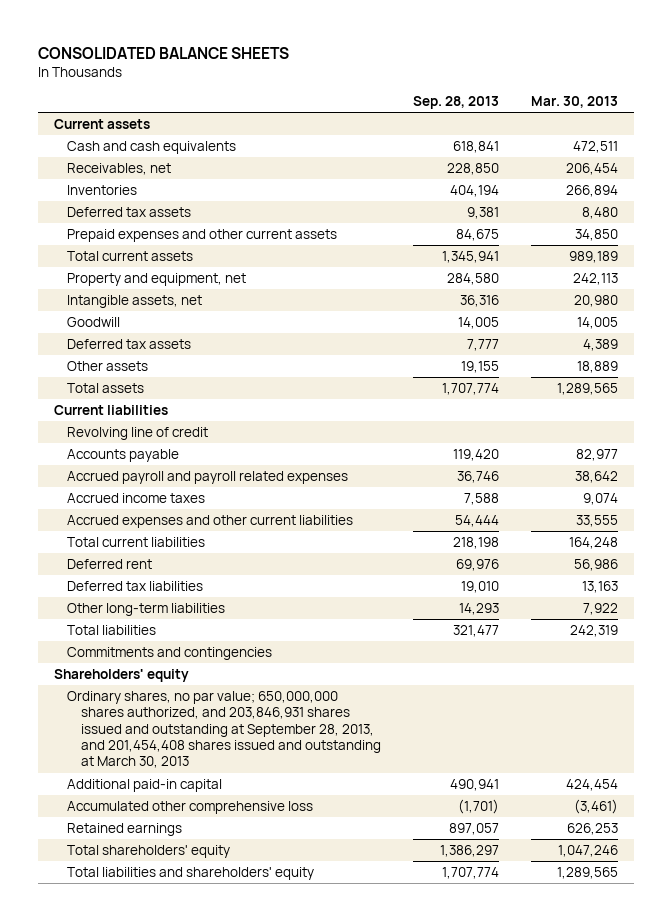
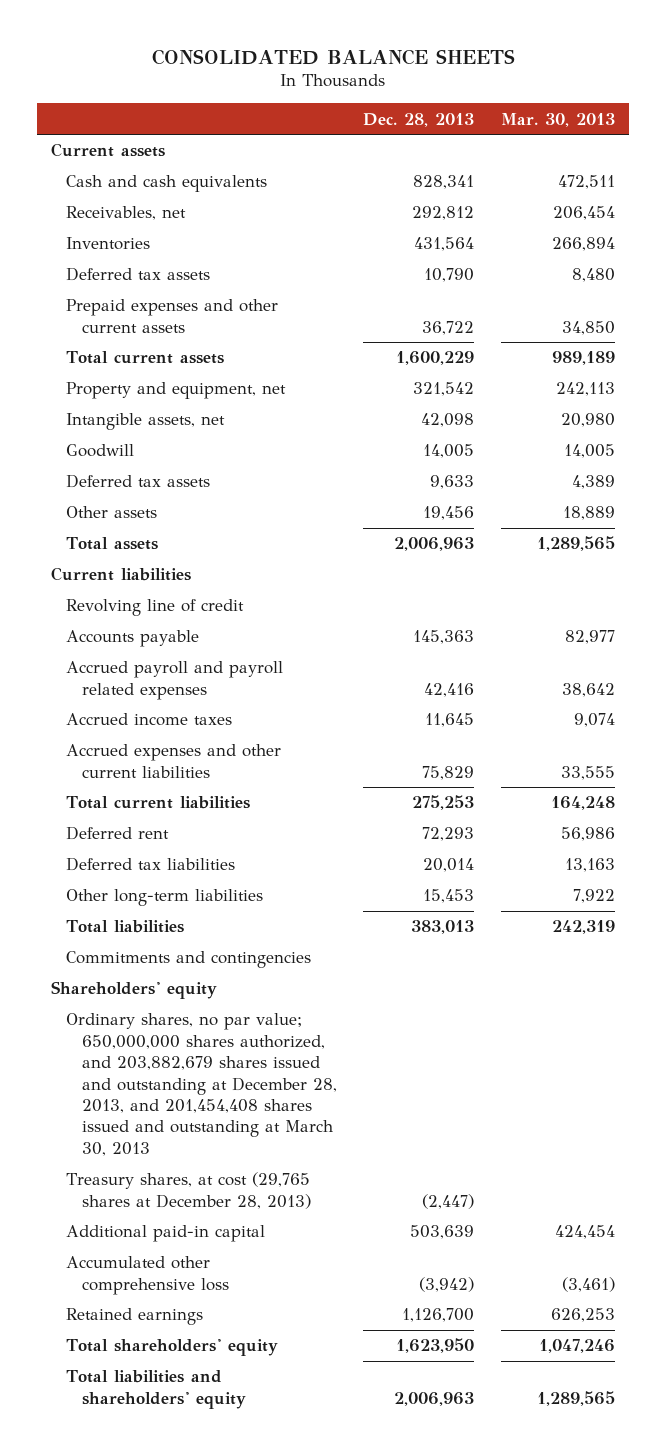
[412,95,499,109] Sep. 28, 2013 -> none
none -> [363,112,475,127] Dec. 28, 2013
[67,691,381,769] Ordinary shares, no par value; 650,000,000 shares authorized, and 203,846,931 shares issued and outstanding at September 28, 2013, and 201,454,408 shares issued and outstanding at March 30, 2013 -> [66,1013,337,1156] Ordinary shares, no par value; 650,000,000 shares authorized, and 203,882,679 shares issued and outstanding at December 28, 2013, and 201,454,408 shares issued and outstanding at March 30, 2013
none -> [66,1172,311,1209] Treasury shares, at cost (29,765 shares at December 28, 2013)

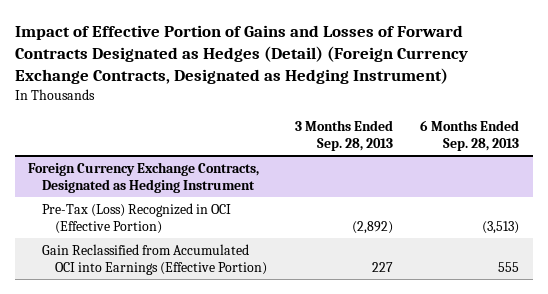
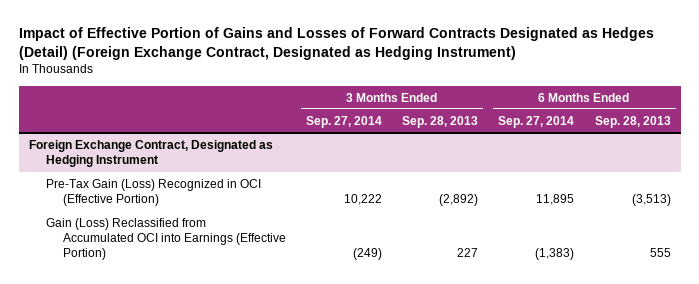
[14,24,468,84] Impact of Effective Portion of Gains and Losses of Forward Contracts Designated as Hedges (Detail) (Foreign Currency Exchange Contracts, Designated as Hedging Instrument) -> [18,26,654,60] Impact of Effective Portion of Gains and Losses of Forward Contracts Designated as Hedges (Detail) (Foreign Exchange Contract, Designated as Hedging Instrument)
none -> [306,115,383,128] Sep. 27, 2014
none -> [498,115,575,128] Sep. 27, 2014
[28,161,260,194] Foreign Currency Exchange Contracts, Designated as Hedging Instrument -> [28,139,273,168] Foreign Exchange Contract, Designated as Hedging Instrument
[41,202,231,235] Pre-Tax (Loss) Recognized in OCI (Effective Portion) -> [46,178,262,207] Pre-Tax Gain (Loss) Recognized in OCI (Effective Portion)
[41,243,268,276] Gain Reclassified from Accumulated OCI into Earnings (Effective Portion) -> [46,217,287,261] Gain (Loss) Reclassified from Accumulated OCI into Earnings (Effective Portion)

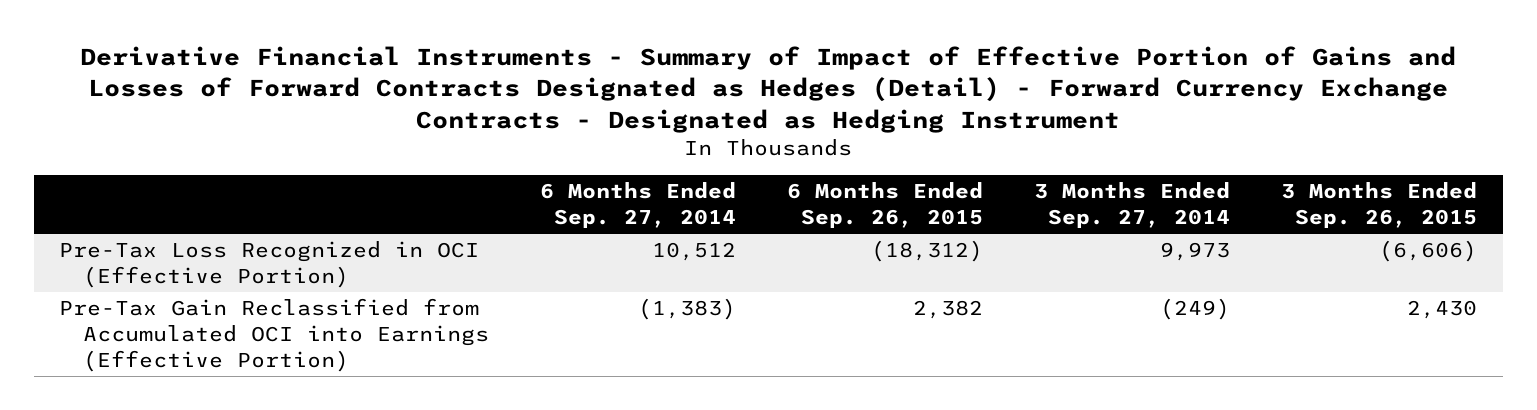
[18,26,654,60] Impact of Effective Portion of Gains and Losses of Forward Contracts Designated as Hedges (Detail) (Foreign Exchange Contract, Designated as Hedging Instrument) -> [80,45,1457,133] Derivative Financial Instruments - Summary of Impact of Effective Portion of Gains and Losses of Forward Contracts Designated as Hedges (Detail) - Forward Currency Exchange Contracts - Designated as Hedging Instrument
[402,115,479,128] Sep. 28, 2013 -> none
[594,115,671,128] Sep. 28, 2013 -> none
none -> [787,182,984,229] 6 Months Ended Sep. 26, 2015
none -> [1281,182,1478,229] 3 Months Ended Sep. 26, 2015
[28,139,273,168] Foreign Exchange Contract, Designated as Hedging Instrument -> none
[46,178,262,207] Pre-Tax Gain (Loss) Recognized in OCI (Effective Portion) -> [59,241,480,289] Pre-Tax Loss Recognized in OCI (Effective Portion)
[344,194,383,206] 10,222 -> [1160,242,1231,262] 9,973
[536,194,575,206] 11,895 -> [652,242,737,262] 10,512
[46,217,287,261] Gain (Loss) Reclassified from Accumulated OCI into Earnings (Effective Portion) -> [59,298,489,373] Pre-Tax Gain Reclassified from Accumulated OCI into Earnings (Effective Portion)

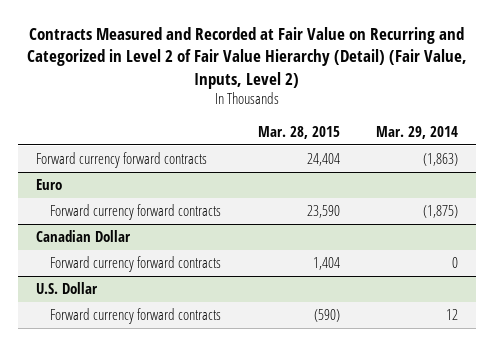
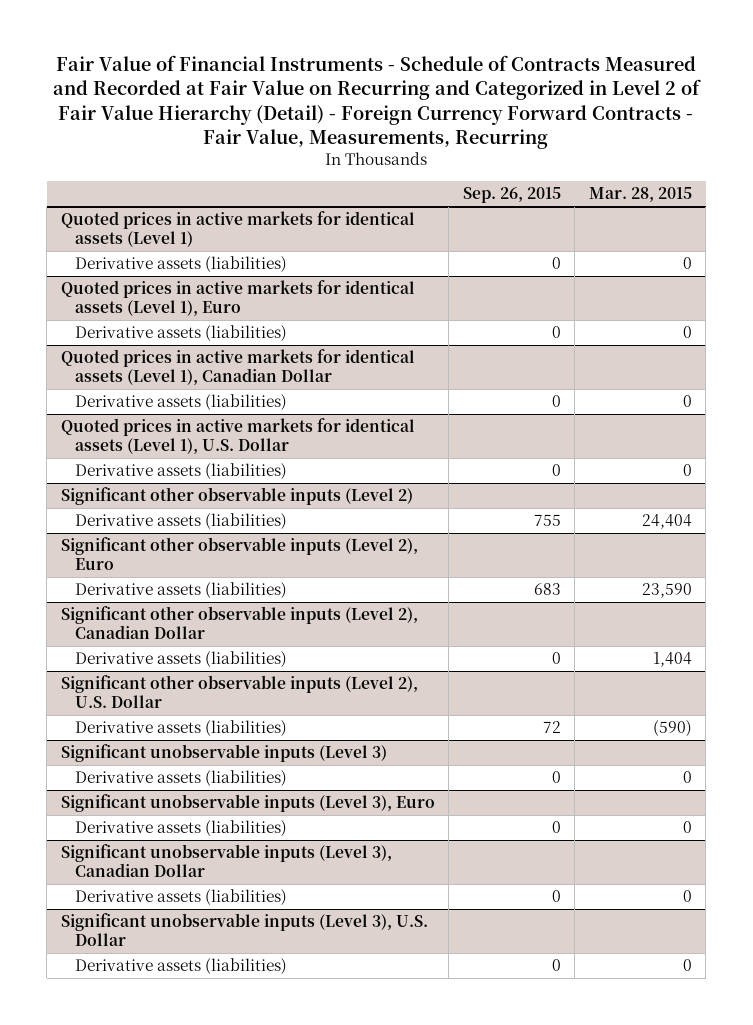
[26,27,467,89] Contracts Measured and Recorded at Fair Value on Recurring and Categorized in Level 2 of Fair Value Hierarchy (Detail) (Fair Value, Inputs, Level 2) -> [53,55,702,150] Fair Value of Financial Instruments - Schedule of Contracts Measured and Recorded at Fair Value on Recurring and Categorized in Level 2 of Fair Value Hierarchy (Detail) - Foreign Currency Forward Contracts - Fair Value, Measurements, Recurring
[375,125,458,139] Mar. 29, 2014 -> none
none -> [462,187,561,204] Sep. 26, 2015
[35,179,62,191] Euro -> none
[35,230,131,243] Canadian Dollar -> none
[35,282,98,295] U.S. Dollar -> none
[50,308,222,325] Forward currency forward contracts -> none
none -> [60,211,415,248] Quoted prices in active markets for identical assets (Level 1)
none -> [75,256,288,274] Derivative assets (liabilities)
none -> [60,280,415,317] Quoted prices in active markets for identical assets (Level 1), Euro
none -> [75,325,288,343] Derivative assets (liabilities)
none -> [60,349,415,386] Quoted prices in active markets for identical assets (Level 1), Canadian Dollar
none -> [75,394,288,412] Derivative assets (liabilities)
none -> [60,418,415,455] Quoted prices in active markets for identical assets (Level 1), U.S. Dollar
none -> [75,463,288,481] Derivative assets (liabilities)
none -> [60,487,413,506] Significant other observable inputs (Level 2)
[35,152,207,169] Forward currency forward contracts -> [75,513,288,531] Derivative assets (liabilities)
none -> [60,537,418,571] Significant other observable inputs (Level 2), Euro
[50,204,222,221] Forward currency forward contracts -> [75,582,288,600] Derivative assets (liabilities)
none -> [60,606,418,640] Significant other observable inputs (Level 2), Canadian Dollar
[50,256,222,273] Forward currency forward contracts -> [75,651,288,669] Derivative assets (liabilities)
none -> [60,675,418,709] Significant other observable inputs (Level 2), U.S. Dollar
none -> [75,720,288,738] Derivative assets (liabilities)
none -> [60,744,387,763] Significant unobservable inputs (Level 3)
none -> [75,770,288,788] Derivative assets (liabilities)
none -> [60,794,435,813] Significant unobservable inputs (Level 3), Euro
none -> [75,820,288,838] Derivative assets (liabilities)
none -> [60,844,392,878] Significant unobservable inputs (Level 3), Canadian Dollar
none -> [75,889,288,907] Derivative assets (liabilities)
none -> [60,913,428,947] Significant unobservable inputs (Level 3), U.S. Dollar
none -> [75,958,288,976] Derivative assets (liabilities)

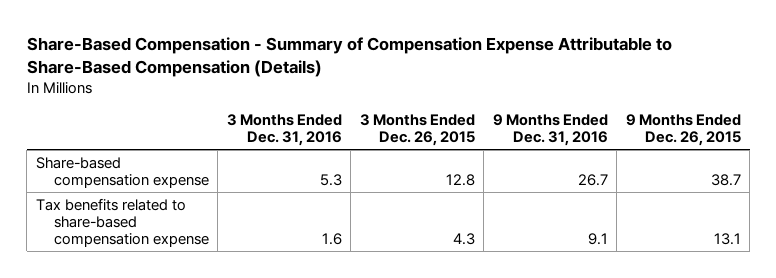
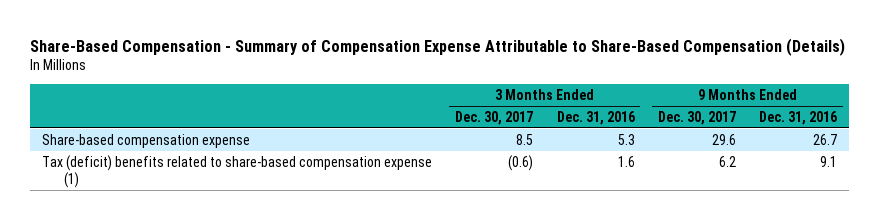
[359,114,475,147] 3 Months Ended Dec. 26, 2015 -> none
[625,114,741,147] 9 Months Ended Dec. 26, 2015 -> none
none -> [455,110,534,125] Dec. 30, 2017
none -> [657,110,736,125] Dec. 30, 2017
[35,197,209,247] Tax benefits related to share-based compensation expense -> [41,154,432,188] Tax (deficit) benefits related to share-based compensation expense (1)

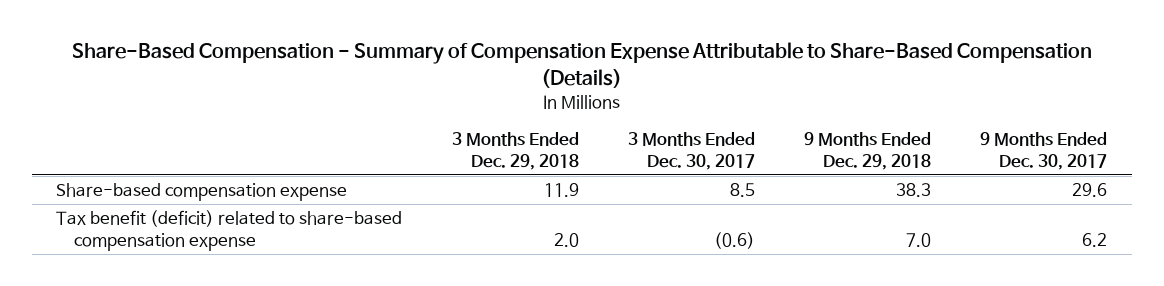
[556,110,635,125] Dec. 31, 2016 -> none
[759,110,838,125] Dec. 31, 2016 -> none
none -> [451,131,579,171] 3 Months Ended Dec. 29, 2018
none -> [804,131,932,171] 9 Months Ended Dec. 29, 2018
[41,154,432,188] Tax (deficit) benefits related to share-based compensation expense (1) -> [56,209,403,252] Tax benefit (deficit) related to share-based compensation expense

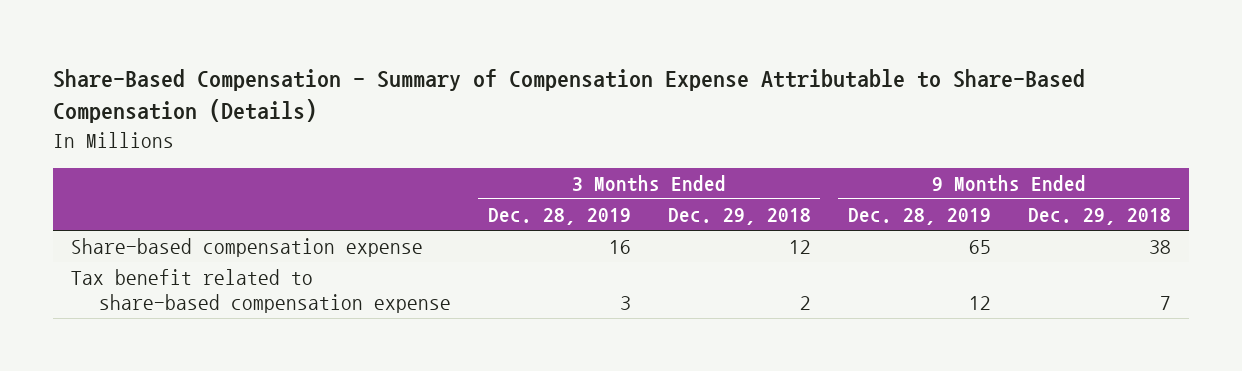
[627,131,755,171] 3 Months Ended Dec. 30, 2017 -> none
[980,131,1108,171] 9 Months Ended Dec. 30, 2017 -> none
none -> [487,208,631,226] Dec. 28, 2019
none -> [847,208,991,226] Dec. 28, 2019
[543,182,579,197] 11.9 -> [788,240,811,255] 12
[896,182,932,197] 38.3 -> [1148,240,1171,255] 38
[56,209,403,252] Tax benefit (deficit) related to share-based compensation expense -> [71,269,451,314] Tax benefit related to share-based compensation expense
[553,233,579,248] 2.0 -> [799,296,811,311] 2
[906,233,932,248] 7.0 -> [1159,296,1171,311] 7

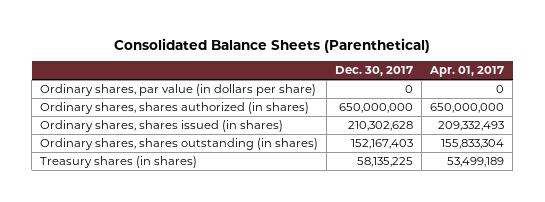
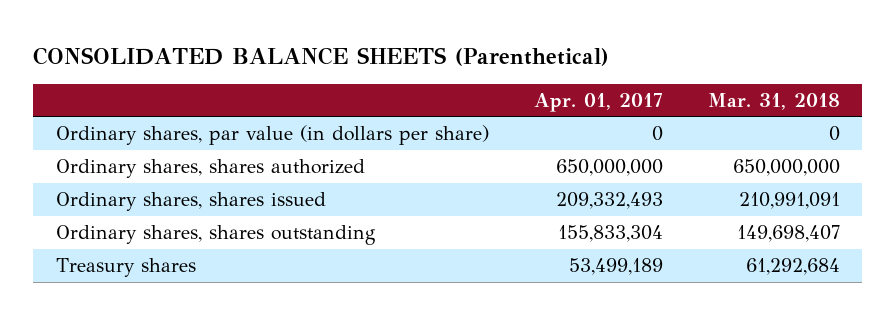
[114,37,431,53] Consolidated Balance Sheets (Parenthetical) -> [33,46,610,66] CONSOLIDATED BALANCE SHEETS (Parenthetical)
[335,66,414,77] Dec. 30, 2017 -> none
none -> [707,92,840,110] Mar. 31, 2018
[40,101,310,114] Ordinary shares, shares authorized (in shares) -> [55,159,365,179] Ordinary shares, shares authorized
[40,119,284,132] Ordinary shares, shares issued (in shares) -> [55,192,326,212] Ordinary shares, shares issued
[40,137,319,150] Ordinary shares, shares outstanding (in shares) -> [55,225,376,246] Ordinary shares, shares outstanding
[40,155,198,168] Treasury shares (in shares) -> [55,258,196,278] Treasury shares

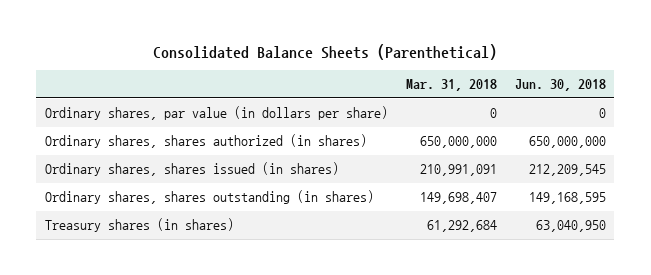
[33,46,610,66] CONSOLIDATED BALANCE SHEETS (Parenthetical) -> [153,44,498,61] Consolidated Balance Sheets (Parenthetical)
[533,92,663,112] Apr. 01, 2017 -> none
none -> [514,79,606,92] Jun. 30, 2018
[55,159,365,179] Ordinary shares, shares authorized -> [45,134,368,149] Ordinary shares, shares authorized (in shares)
[55,192,326,212] Ordinary shares, shares issued -> [45,162,340,177] Ordinary shares, shares issued (in shares)
[55,225,376,246] Ordinary shares, shares outstanding -> [45,190,375,205] Ordinary shares, shares outstanding (in shares)
[55,258,196,278] Treasury shares -> [45,218,235,233] Treasury shares (in shares)

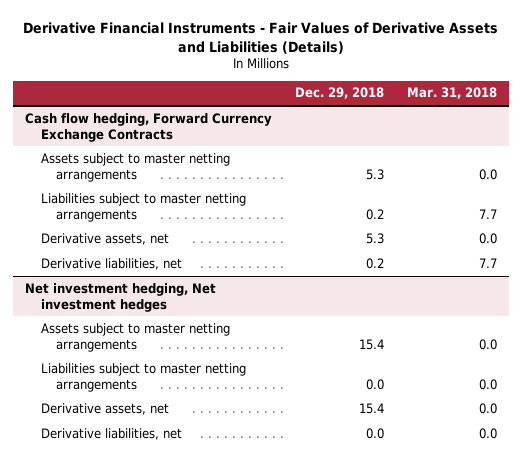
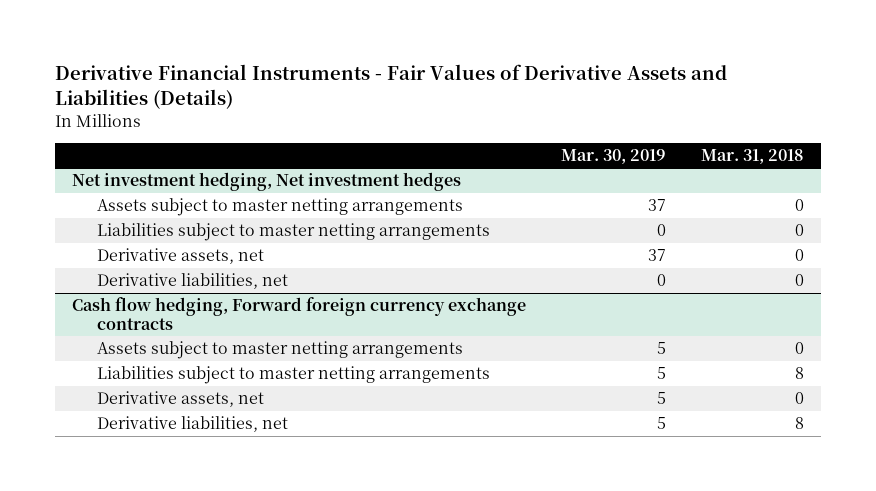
[295,87,385,100] Dec. 29, 2018 -> none
none -> [561,149,667,165] Mar. 30, 2019
[25,112,273,142] Cash flow hedging, Forward Currency Exchange Contracts -> none
[40,152,230,182] Assets subject to master netting arrangements -> none
[40,192,246,222] Liabilities subject to master netting arrangements -> none
[40,232,169,245] Derivative assets, net -> none
[40,257,182,270] Derivative liabilities, net -> none
[479,338,498,350] 0.0 -> [795,199,805,212] 0
[479,378,498,390] 0.0 -> [795,224,805,237] 0
[479,402,498,414] 0.0 -> [795,249,805,262] 0
[479,427,498,439] 0.0 -> [795,274,805,287] 0
none -> [72,297,527,331] Cash flow hedging, Forward foreign currency exchange contracts
none -> [96,341,463,360] Assets subject to master netting arrangements
none -> [96,366,490,385] Liabilities subject to master netting arrangements
none -> [96,391,264,408] Derivative assets, net
none -> [96,416,288,433] Derivative liabilities, net

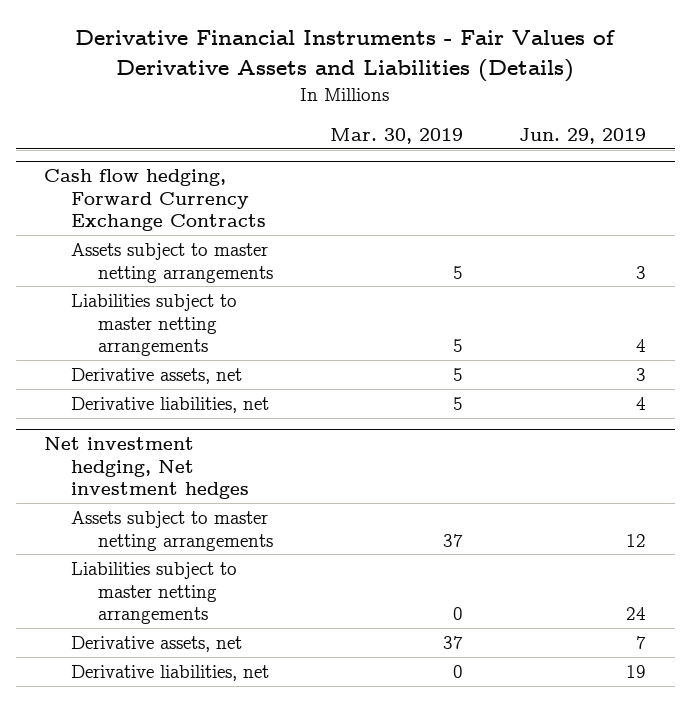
[701,149,805,165] Mar. 31, 2018 -> none
none -> [519,127,647,144] Jun. 29, 2019
none -> [43,169,266,232] Cash flow hedging, Forward Currency Exchange Contracts
none -> [70,243,273,283] Assets subject to master netting arrangements
none -> [70,294,237,357] Liabilities subject to master netting arrangements
none -> [70,368,242,385] Derivative assets, net
none -> [70,397,269,414] Derivative liabilities, net
[72,297,527,331] Cash flow hedging, Forward foreign currency exchange contracts -> none
[96,341,463,360] Assets subject to master netting arrangements -> none
[96,366,490,385] Liabilities subject to master netting arrangements -> none
[96,391,264,408] Derivative assets, net -> none
[96,416,288,433] Derivative liabilities, net -> none

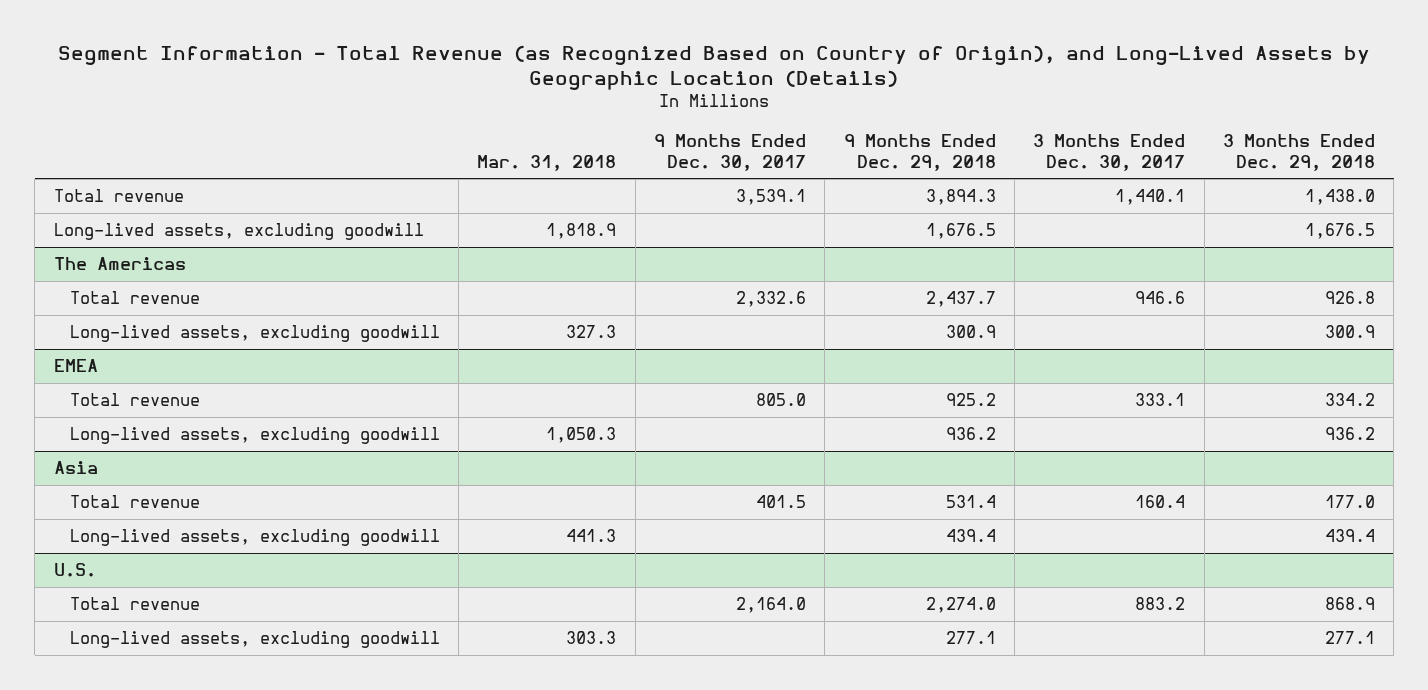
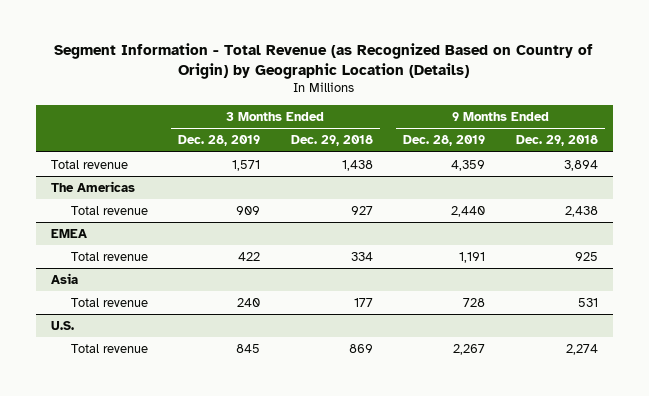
[58,45,1371,91] Segment Information - Total Revenue (as Recognized Based on Country of Origin), and Long-Lived Assets by Geographic Location (Details) -> [54,43,594,79] Segment Information - Total Revenue (as Recognized Based on Country of Origin) by Geographic Location (Details)
[477,154,617,171] Mar. 31, 2018 -> none
[653,133,806,171] 9 Months Ended Dec. 30, 2017 -> none
[1033,133,1186,171] 3 Months Ended Dec. 30, 2017 -> none
none -> [178,135,261,147] Dec. 28, 2019
none -> [403,135,486,147] Dec. 28, 2019
[53,223,424,241] Long-lived assets, excluding goodwill -> none
[925,189,996,206] 3,894.3 -> [563,160,598,172] 3,894
[1304,189,1375,206] 1,438.0 -> [341,160,373,172] 1,438
[69,325,440,343] Long-lived assets, excluding goodwill -> none
[925,291,996,308] 2,437.7 -> [564,206,598,218] 2,438
[1324,291,1375,305] 926.8 -> [350,206,373,216] 927
[69,427,440,445] Long-lived assets, excluding goodwill -> none
[945,393,996,407] 925.2 -> [574,252,598,262] 925
[1324,393,1375,407] 334.2 -> [350,252,373,262] 334
[69,529,440,547] Long-lived assets, excluding goodwill -> none
[945,495,996,509] 531.4 -> [577,298,598,308] 531
[1324,495,1375,509] 177.0 -> [353,298,373,308] 177
[69,631,440,649] Long-lived assets, excluding goodwill -> none
[925,597,996,614] 2,274.0 -> [565,344,598,356] 2,274
[1324,597,1375,611] 868.9 -> [348,344,373,354] 869

